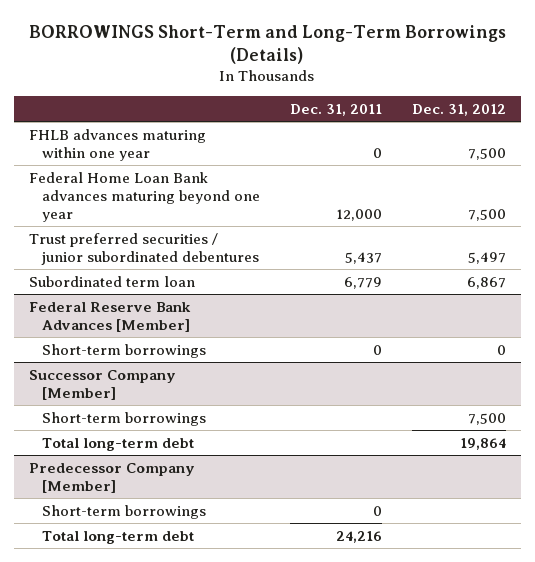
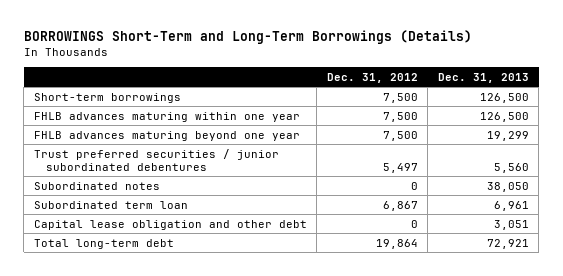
[289,104,382,117] Dec. 31, 2011 -> none
none -> [437,72,529,83] Dec. 31, 2013
none -> [33,92,181,103] Short-term borrowings
[29,171,260,222] Federal Home Loan Bank advances maturing beyond one year -> [33,130,300,141] FHLB advances maturing beyond one year
none -> [33,181,160,190] Subordinated notes
[29,301,192,332] Federal Reserve Bank Advances [Member] -> none
[41,343,206,358] Short-term borrowings -> none
[29,369,177,400] Successor Company [Member] -> none
[41,411,206,426] Short-term borrowings -> none
none -> [33,219,307,230] Capital lease obligation and other debt
[29,462,196,493] Predecessor Company [Member] -> none
[41,504,206,519] Short-term borrowings -> none
[41,530,194,544] Total long-term debt -> none

